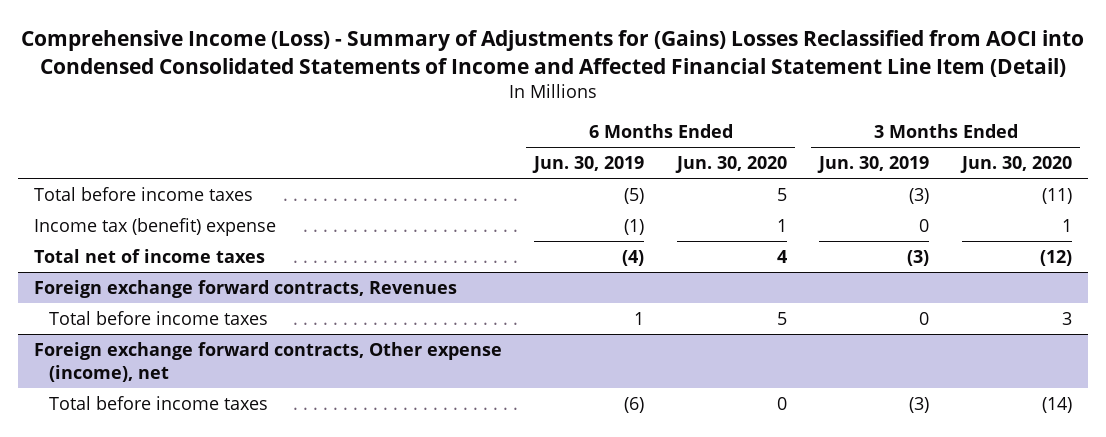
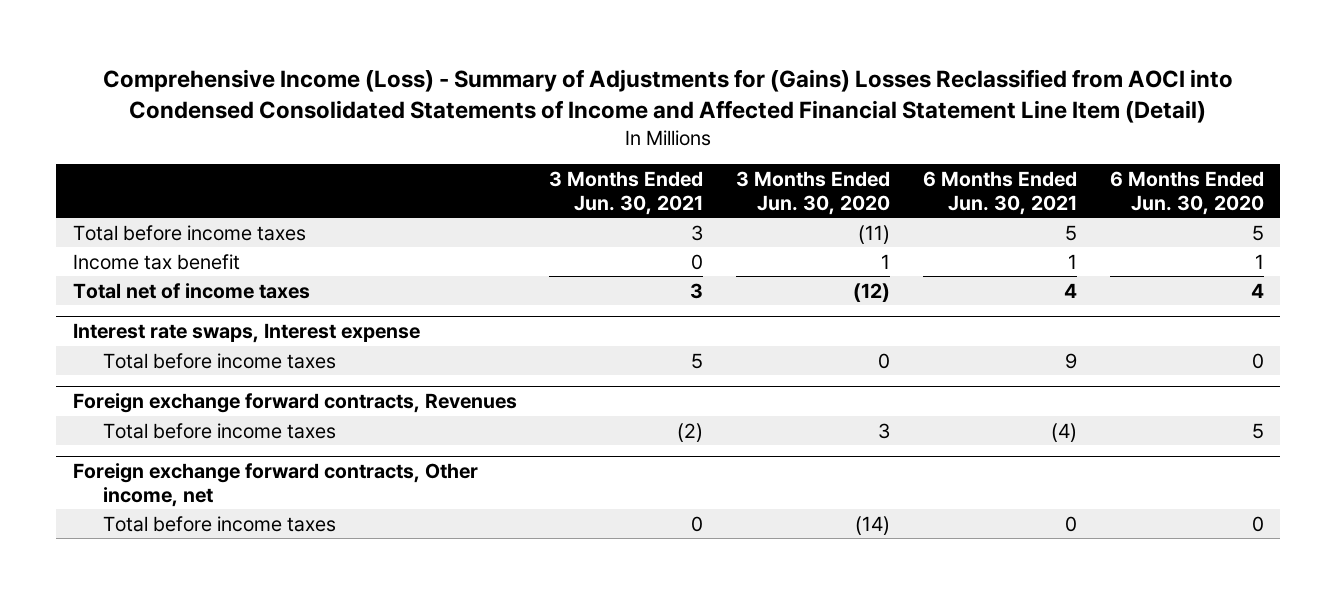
[532,156,645,174] Jun. 30, 2019 -> none
[817,156,930,174] Jun. 30, 2019 -> none
none -> [549,171,704,215] 3 Months Ended Jun. 30, 2021
none -> [922,171,1077,215] 6 Months Ended Jun. 30, 2021
[34,217,277,236] Income tax (benefit) expense -> [72,253,240,270] Income tax benefit
none -> [72,323,420,344] Interest rate swaps, Interest expense
none -> [102,352,336,369] Total before income taxes
[34,341,503,382] Foreign exchange forward contracts, Other expense (income), net -> [72,463,478,507] Foreign exchange forward contracts, Other income, net

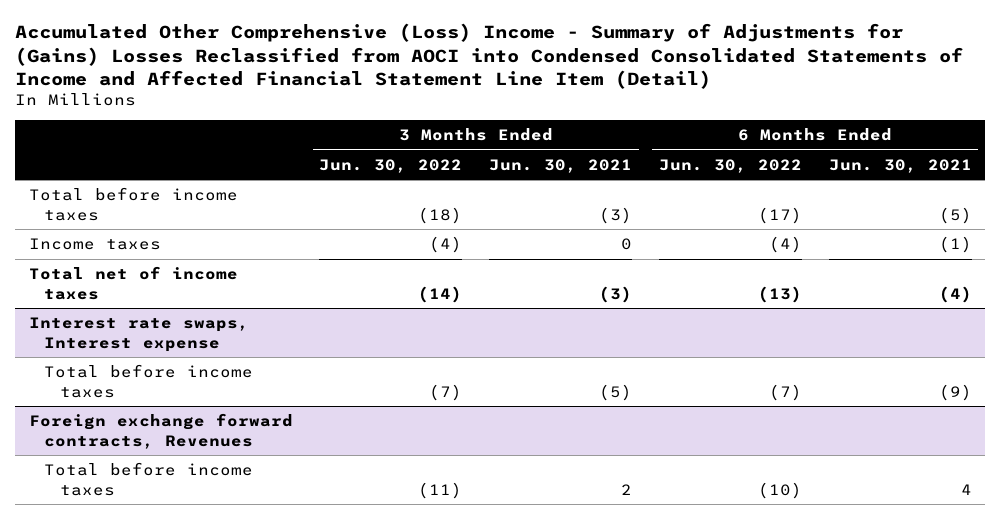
[103,69,1234,123] Comprehensive Income (Loss) - Summary of Adjustments for (Gains) Losses Reclassified from AOCI into Condensed Consolidated Statements of Income and Affected Financial Statement Line Item (Detail) -> [15,23,964,90] Accumulated Other Comprehensive (Loss) Income - Summary of Adjustments for (Gains) Losses Reclassified from AOCI into Condensed Consolidated Statements of Income and Affected Financial Statement Line Item (Detail)
[736,171,891,215] 3 Months Ended Jun. 30, 2020 -> none
[1109,171,1264,215] 6 Months Ended Jun. 30, 2020 -> none
none -> [319,158,463,173] Jun. 30, 2022
none -> [658,158,802,173] Jun. 30, 2022
[691,224,704,241] 3 -> [599,206,633,224] (3)
[1064,224,1077,241] 5 -> [938,206,972,224] (5)
[72,253,240,270] Income tax benefit -> [28,238,161,251] Income taxes
[1067,253,1077,269] 1 -> [938,236,972,254] (1)
[690,282,704,299] 3 -> [599,285,633,303] (3)
[1063,282,1077,298] 4 -> [938,285,972,303] (4)
[691,352,704,369] 5 -> [599,383,633,401] (5)
[1064,352,1077,369] 9 -> [938,383,972,401] (9)
[72,463,478,507] Foreign exchange forward contracts, Other income, net -> none
[102,515,336,532] Total before income taxes -> none
[677,422,704,442] (2) -> [621,483,633,495] 2
[1050,422,1077,442] (4) -> [960,483,972,495] 4

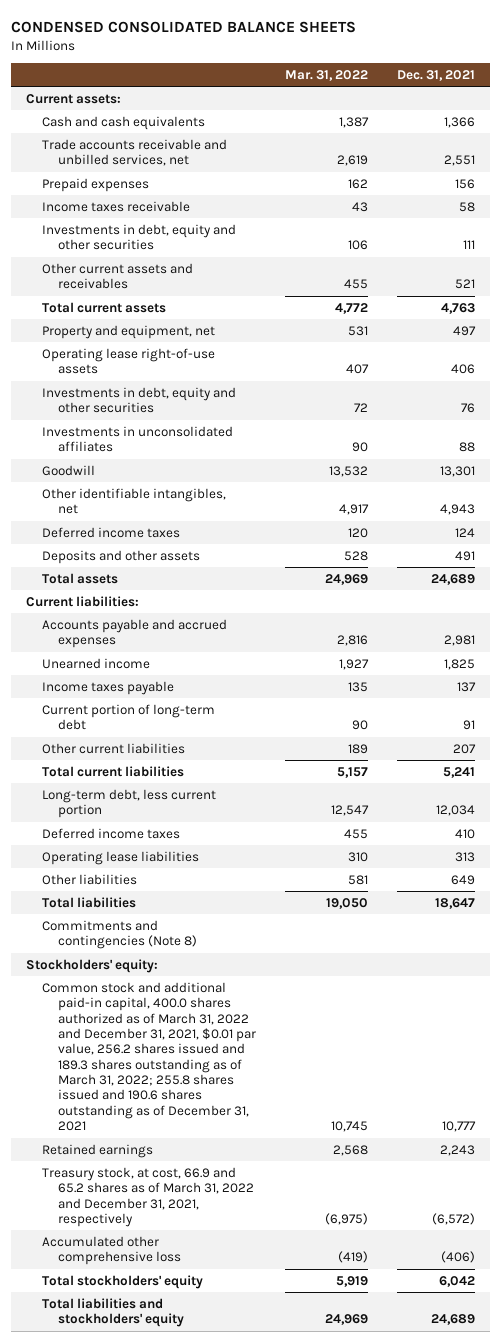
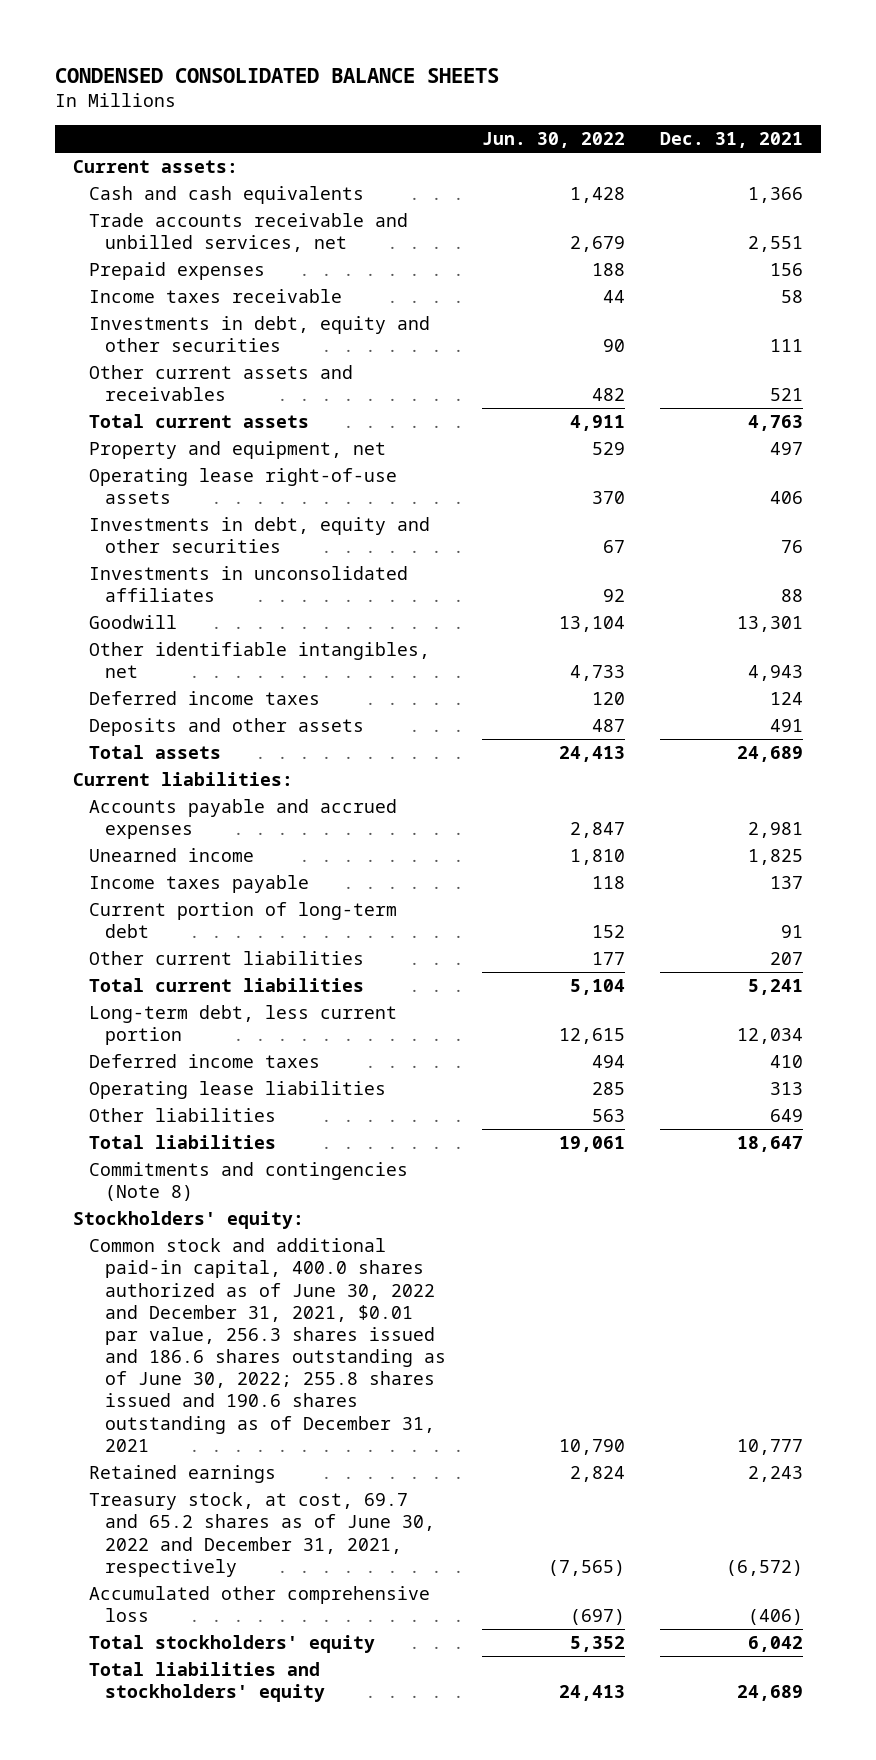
[285,69,369,81] Mar. 31, 2022 -> none
none -> [481,132,625,149] Jun. 30, 2022
[41,981,257,1132] Common stock and additional paid-in capital, 400.0 shares authorized as of March 31, 2022 and December 31, 2021, $0.01 par value, 256.2 shares issued and 189.3 shares outstanding as of March 31, 2022; 255.8 shares issued and 190.6 shares outstanding as of December 31, 2021 -> [88,1238,447,1452] Common stock and additional paid-in capital, 400.0 shares authorized as of June 30, 2022 and December 31, 2021, $0.01 par value, 256.3 shares issued and 186.6 shares outstanding as of June 30, 2022; 255.8 shares issued and 190.6 shares outstanding as of December 31, 2021
[41,1166,255,1227] Treasury stock, at cost, 66.9 and 65.2 shares as of March 31, 2022 and December 31, 2021, respectively -> [88,1492,436,1577] Treasury stock, at cost, 69.7 and 65.2 shares as of June 30, 2022 and December 31, 2021, respectively

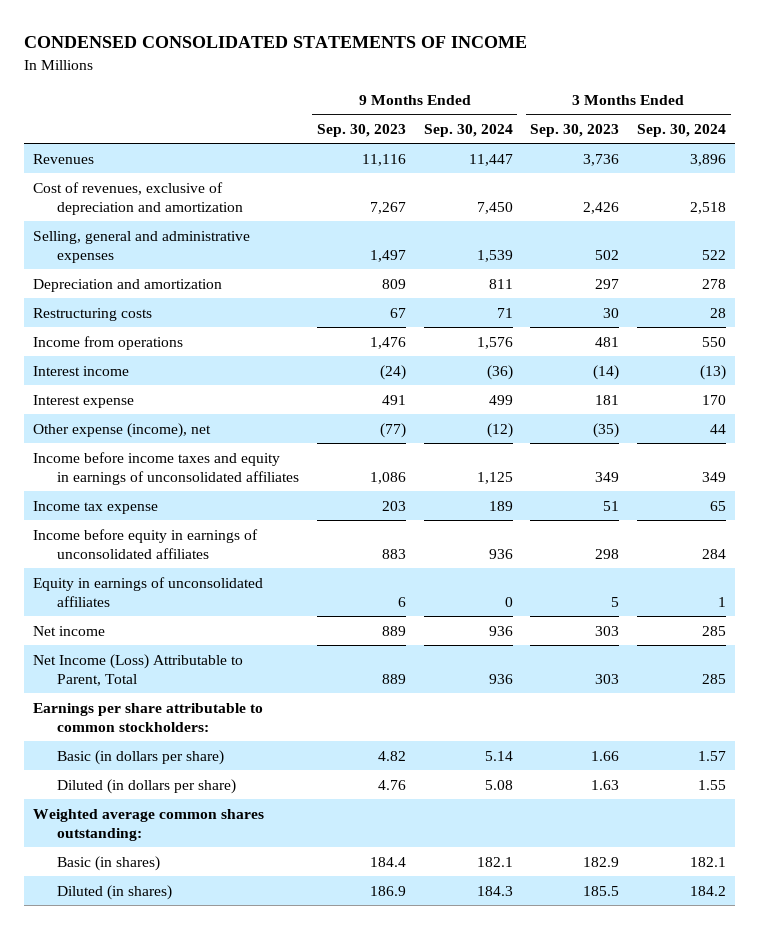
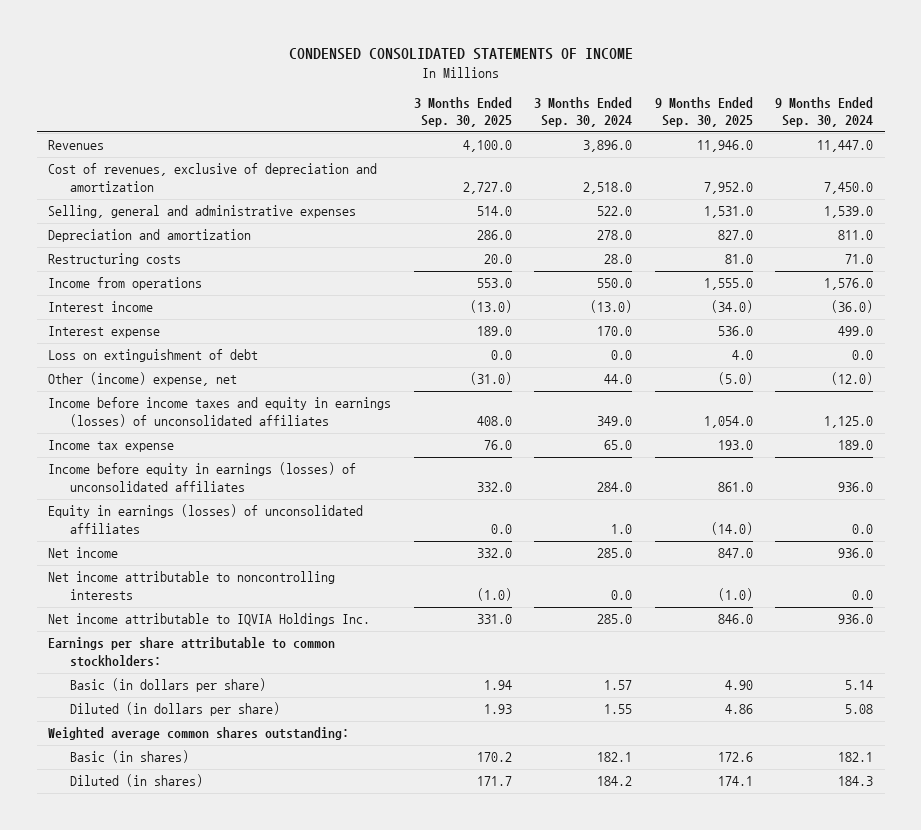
[316,123,406,137] Sep. 30, 2023 -> none
[530,123,620,137] Sep. 30, 2023 -> none
none -> [413,96,512,128] 3 Months Ended Sep. 30, 2025
none -> [654,96,753,128] 9 Months Ended Sep. 30, 2025
[468,153,513,166] 11,447 -> [817,140,874,153] 11,447.0
[690,153,727,166] 3,896 -> [583,140,633,153] 3,896.0
[476,201,513,214] 7,450 -> [824,181,874,194] 7,450.0
[690,201,727,214] 2,518 -> [583,181,633,194] 2,518.0
[476,249,513,262] 1,539 -> [824,206,874,219] 1,539.0
[702,249,727,260] 522 -> [597,206,633,217] 522.0
[488,278,513,289] 811 -> [838,230,874,241] 811.0
[702,278,727,289] 278 -> [597,230,633,241] 278.0
[496,307,513,318] 71 -> [845,254,874,265] 71.0
[710,307,727,318] 28 -> [604,254,633,265] 28.0
[476,336,513,349] 1,576 -> [824,278,874,291] 1,576.0
[702,336,727,347] 550 -> [597,278,633,289] 550.0
[486,364,513,380] (36) -> [831,300,874,314] (36.0)
[700,364,727,380] (13) -> [590,300,633,314] (13.0)
[488,394,513,405] 499 -> [838,326,874,337] 499.0
[702,394,727,405] 170 -> [597,326,633,337] 170.0
none -> [48,349,259,363] Loss on extinguishment of debt
[32,422,211,438] Other expense (income), net -> [48,372,238,387] Other (income) expense, net
[486,422,513,438] (12) -> [831,372,874,386] (12.0)
[710,423,727,434] 44 -> [604,374,633,385] 44.0
[32,451,299,485] Income before income taxes and equity in earnings of unconsolidated affiliates -> [48,397,392,427] Income before income taxes and equity in earnings (losses) of unconsolidated affiliates
[476,471,513,484] 1,125 -> [824,415,874,428] 1,125.0
[702,471,727,482] 349 -> [597,415,633,426] 349.0
[488,500,513,511] 189 -> [838,440,874,451] 189.0
[710,500,727,511] 65 -> [604,440,633,451] 65.0
[32,528,258,559] Income before equity in earnings of unconsolidated affiliates -> [48,462,357,492] Income before equity in earnings (losses) of unconsolidated affiliates
[488,548,513,559] 936 -> [838,481,874,492] 936.0
[702,548,727,559] 284 -> [597,481,633,492] 284.0
[32,576,263,607] Equity in earnings of unconsolidated affiliates -> [48,504,364,534] Equity in earnings (losses) of unconsolidated affiliates
[504,596,513,607] 0 -> [852,523,874,534] 0.0
[718,596,727,607] 1 -> [611,523,633,534] 1.0
[488,625,513,636] 936 -> [838,548,874,559] 936.0
[702,625,727,636] 285 -> [597,548,633,559] 285.0
none -> [48,571,336,600] Net income attributable to noncontrolling interests
[32,653,243,686] Net Income (Loss) Attributable to Parent, Total -> [48,613,371,627] Net income attributable to IQVIA Holdings Inc.
[488,673,513,684] 936 -> [838,614,874,625] 936.0
[702,673,727,684] 285 -> [597,614,633,625] 285.0

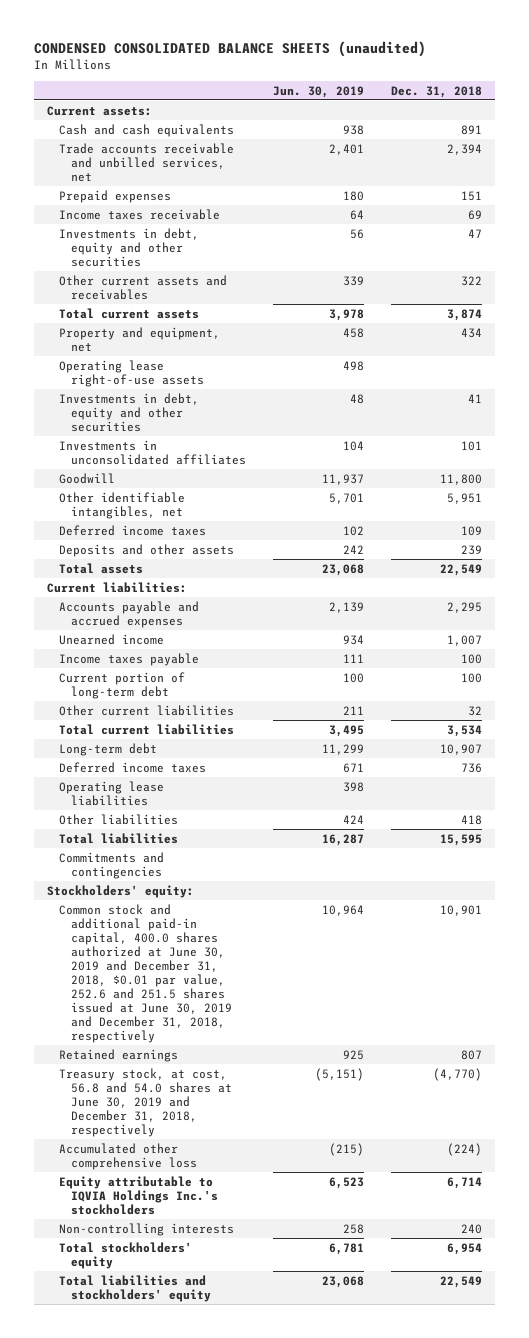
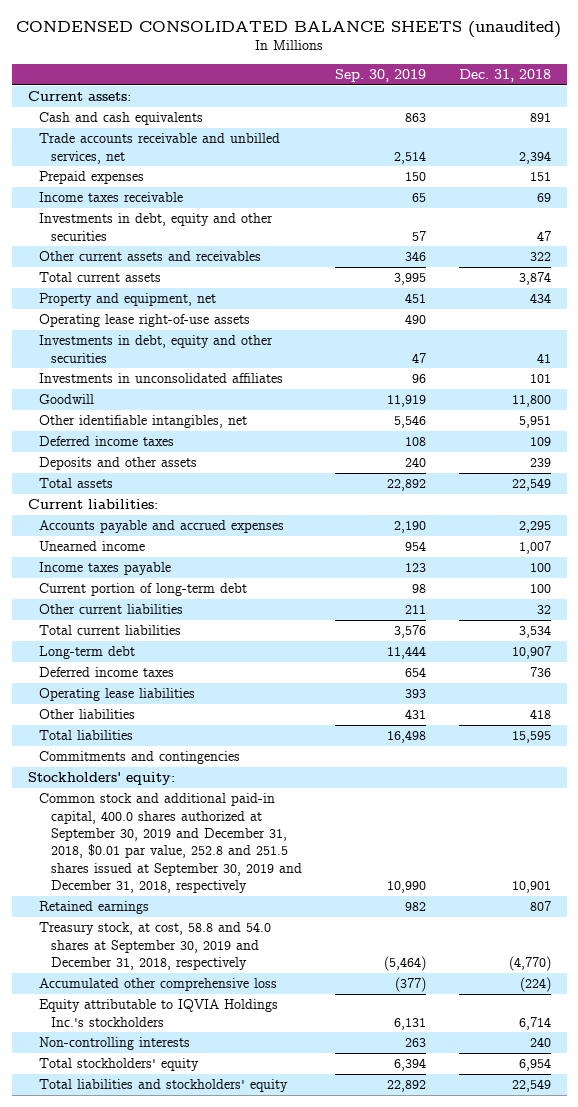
[272,85,364,98] Jun. 30, 2019 -> none
none -> [334,68,426,82] Sep. 30, 2019
[58,903,232,1044] Common stock and additional paid-in capital, 400.0 shares authorized at June 30, 2019 and December 31, 2018, $0.01 par value, 252.6 and 251.5 shares issued at June 30, 2019 and December 31, 2018, respectively -> [39,793,303,894] Common stock and additional paid-in capital, 400.0 shares authorized at September 30, 2019 and December 31, 2018, $0.01 par value, 252.8 and 251.5 shares issued at September 30, 2019 and December 31, 2018, respectively
[58,1067,232,1137] Treasury stock, at cost, 56.8 and 54.0 shares at June 30, 2019 and December 31, 2018, respectively -> [39,922,272,970] Treasury stock, at cost, 58.8 and 54.0 shares at September 30, 2019 and December 31, 2018, respectively

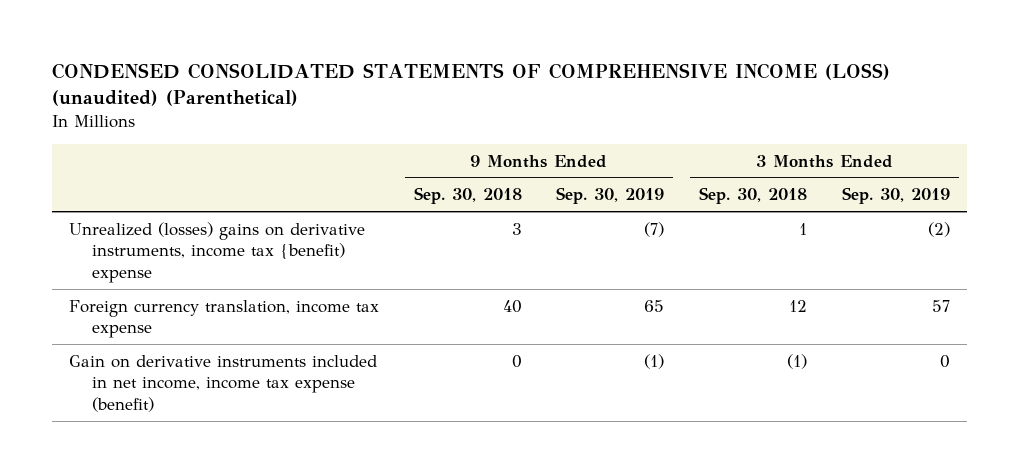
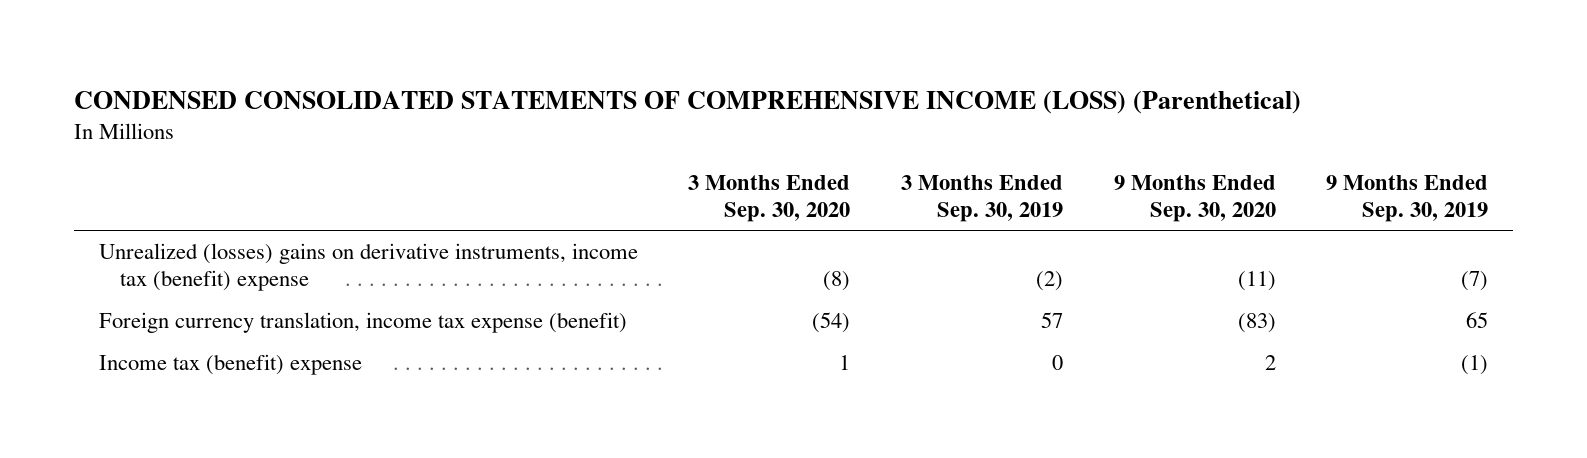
[51,63,890,107] CONDENSED CONSOLIDATED STATEMENTS OF COMPREHENSIVE INCOME (LOSS) (unaudited) (Parenthetical) -> [73,90,1301,114] CONDENSED CONSOLIDATED STATEMENTS OF COMPREHENSIVE INCOME (LOSS) (Parenthetical)
[413,187,522,205] Sep. 30, 2018 -> none
[699,187,808,205] Sep. 30, 2018 -> none
none -> [688,174,851,222] 3 Months Ended Sep. 30, 2020
none -> [1113,174,1276,222] 9 Months Ended Sep. 30, 2020
[69,221,366,283] Unrealized (losses) gains on derivative instruments, income tax {benefit) expense -> [98,243,638,292] Unrealized (losses) gains on derivative instruments, income tax (benefit) expense
[69,299,380,339] Foreign currency translation, income tax expense -> [98,312,627,334] Foreign currency translation, income tax expense (benefit)
[69,354,378,412] Gain on derivative instruments included in net income, income tax expense (benefit) -> [98,354,362,376] Income tax (benefit) expense

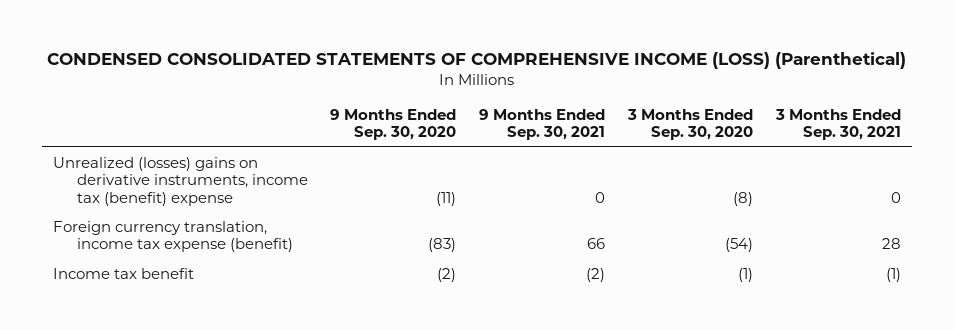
[900,174,1063,222] 3 Months Ended Sep. 30, 2019 -> none
[1326,174,1489,222] 9 Months Ended Sep. 30, 2019 -> none
none -> [479,108,606,141] 9 Months Ended Sep. 30, 2021
none -> [774,108,901,141] 3 Months Ended Sep. 30, 2021
[98,354,362,376] Income tax (benefit) expense -> [53,267,195,279] Income tax benefit
[839,355,851,371] 1 -> [738,267,754,282] (1)
[1264,355,1276,371] 2 -> [437,267,457,282] (2)

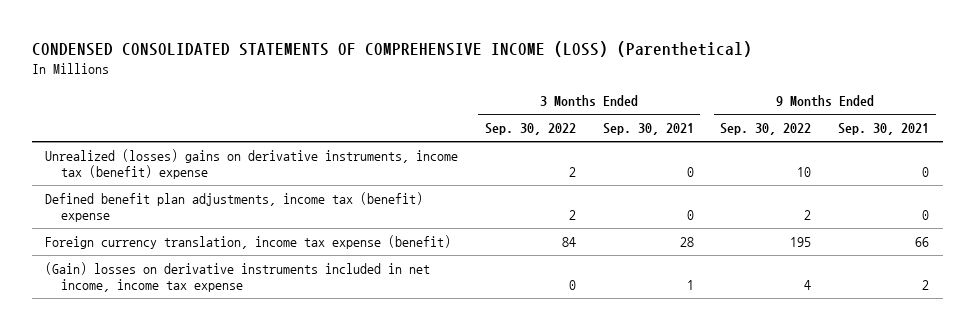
[330,108,457,141] 9 Months Ended Sep. 30, 2020 -> none
[627,108,754,141] 3 Months Ended Sep. 30, 2020 -> none
none -> [484,123,576,136] Sep. 30, 2022
none -> [720,123,812,136] Sep. 30, 2022
none -> [45,191,424,223] Defined benefit plan adjustments, income tax (benefit) expense
[53,267,195,279] Income tax benefit -> none
none -> [45,261,431,293] (Gain) losses on derivative instruments included in net income, income tax expense

